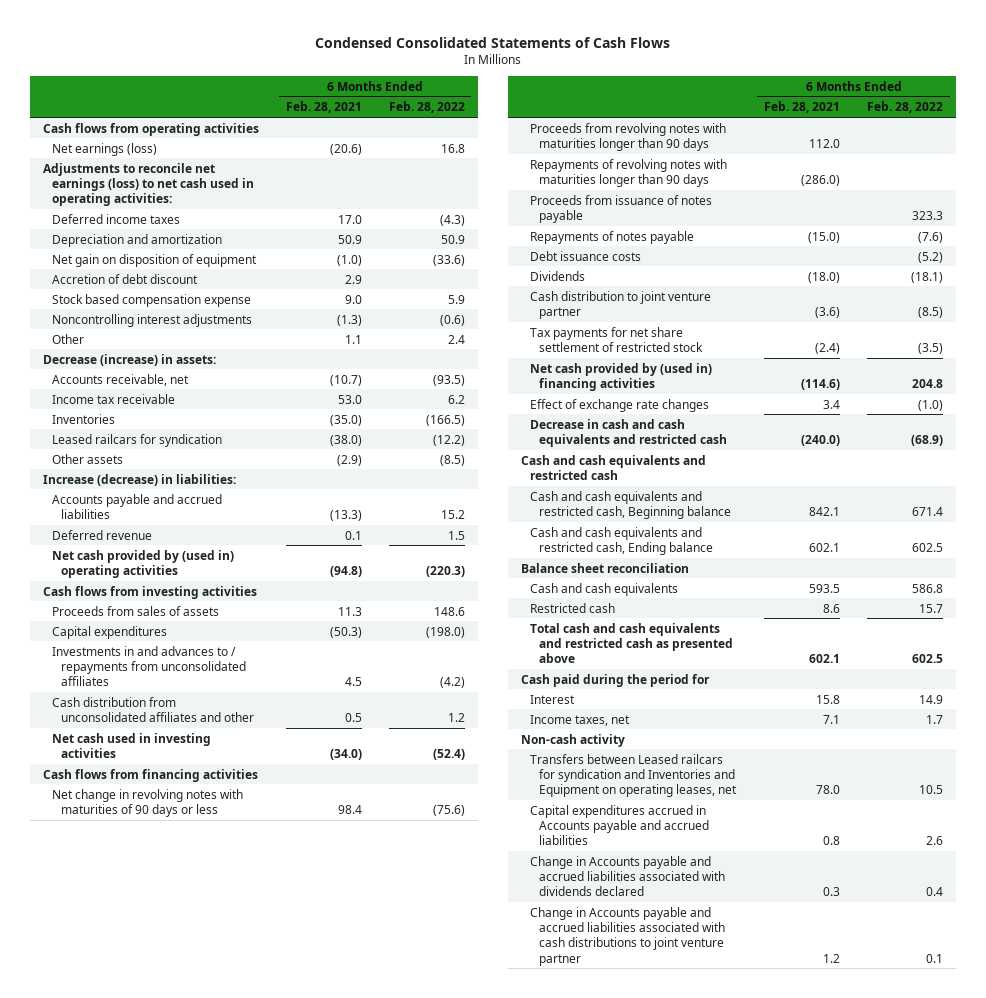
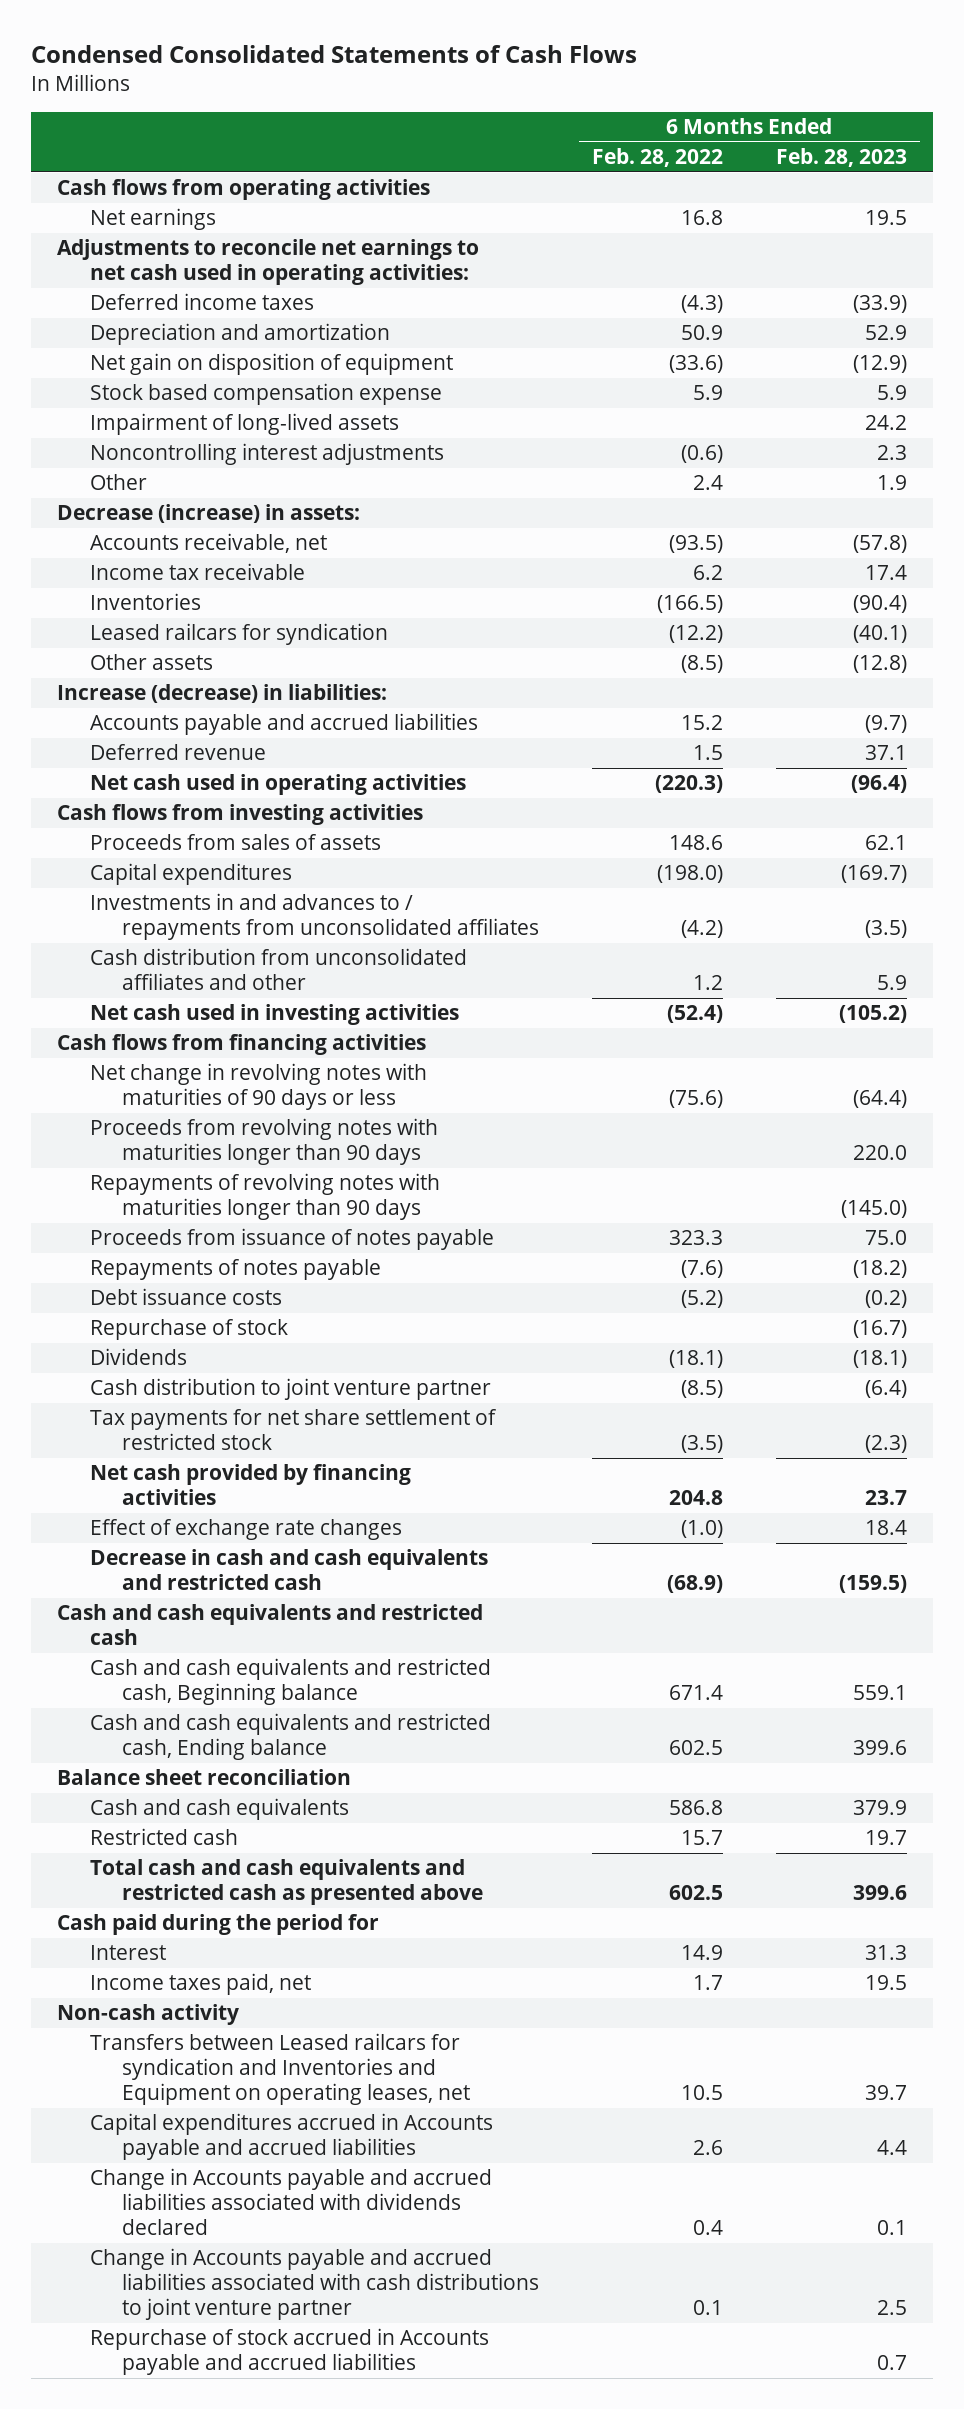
[285,101,362,114] Feb. 28, 2021 -> none
none -> [775,148,907,168] Feb. 28, 2023
[52,142,158,156] Net earnings (loss) -> [89,208,216,231] Net earnings
[43,162,255,207] Adjustments to reconcile net earnings (loss) to net cash used in operating activities: -> [57,239,480,286] Adjustments to reconcile net earnings to net cash used in operating activities:
[52,273,199,284] Accretion of debt discount -> none
none -> [89,413,399,436] Impairment of long-lived assets
[52,549,235,578] Net cash provided by (used in) operating activities -> [89,774,466,796] Net cash used in operating activities
none -> [89,1319,288,1341] Repurchase of stock
[530,362,713,391] Net cash provided by (used in) financing activities -> [89,1464,411,1506] Net cash provided by financing activities
[530,714,631,726] Income taxes, net -> [89,1973,311,1996] Income taxes paid, net
none -> [89,2328,489,2376] Repurchase of stock accrued in Accounts payable and accrued liabilities

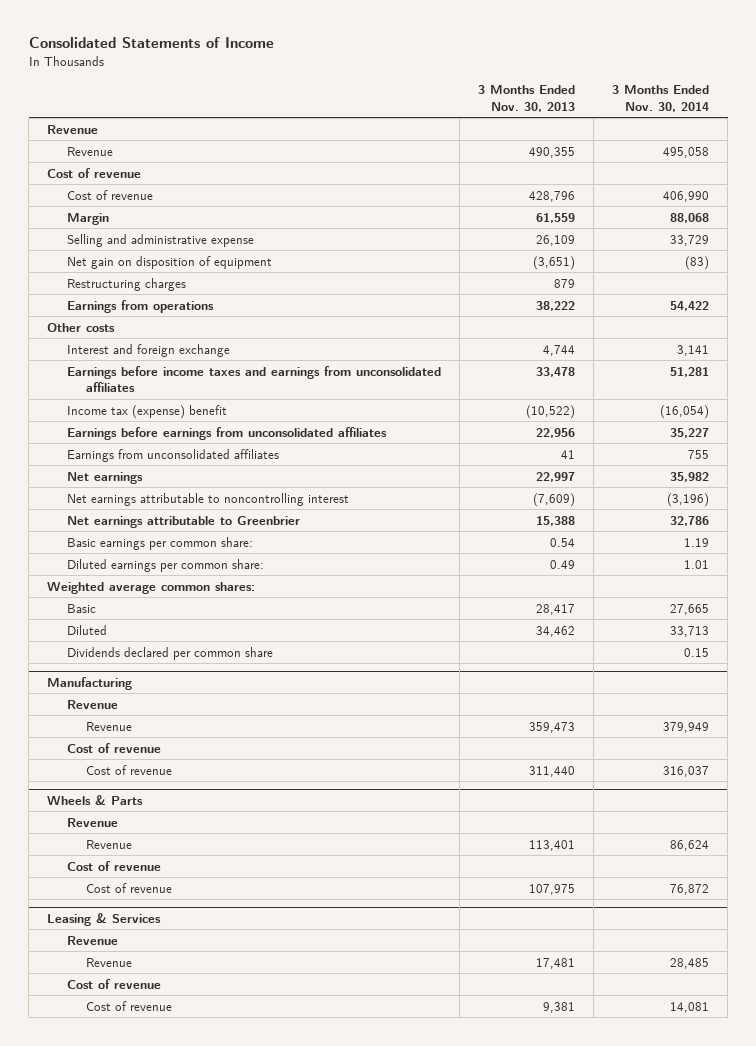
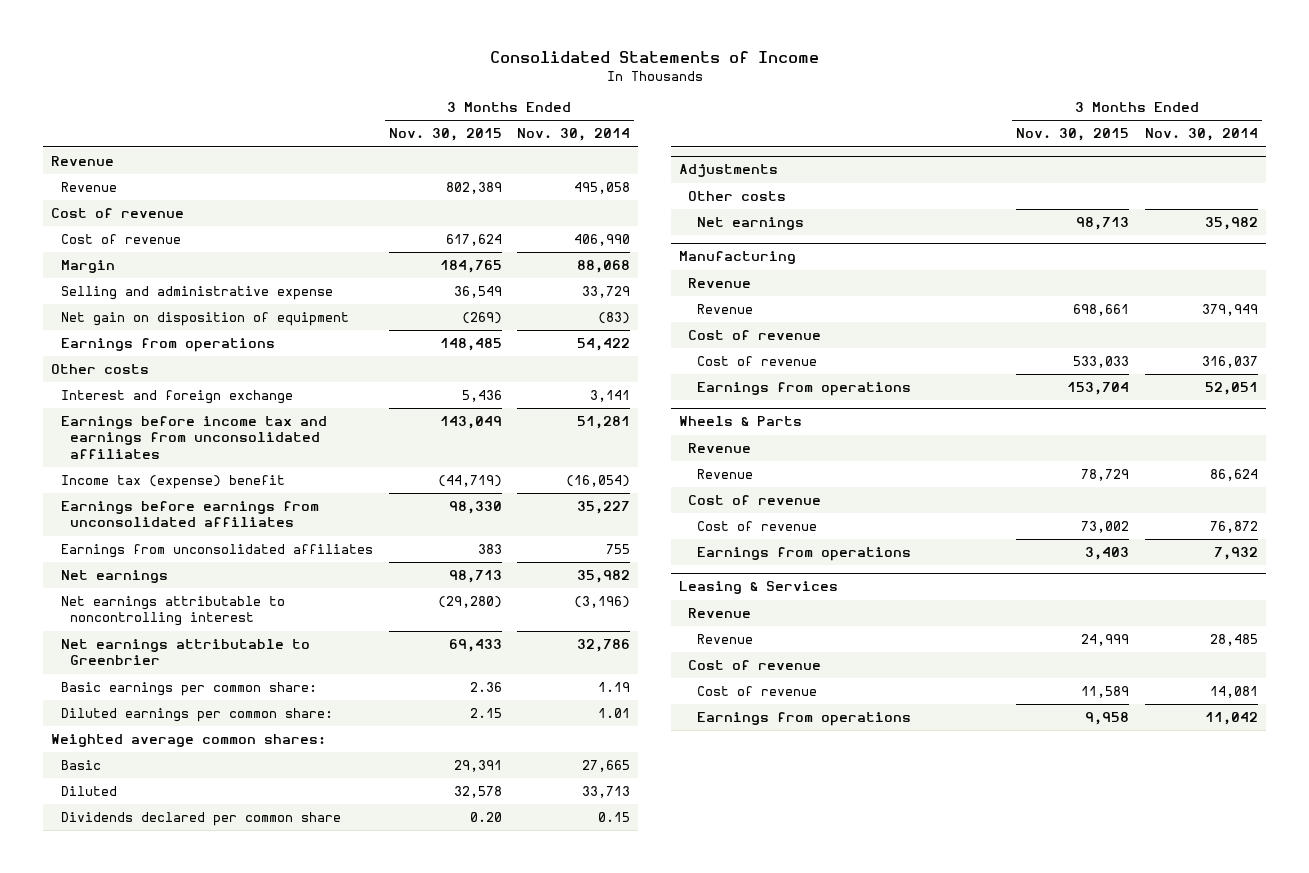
[477,85,575,112] 3 Months Ended Nov. 30, 2013 -> none
none -> [388,128,502,142] Nov. 30, 2015
[66,277,186,291] Restructuring charges -> none
[66,365,441,393] Earnings before income taxes and earnings from unconsolidated affiliates -> [60,416,327,459] Earnings before income tax and earnings from unconsolidated affiliates
none -> [678,164,778,178] Adjustments
none -> [687,191,786,202] Other costs
none -> [697,217,805,231] Net earnings
none -> [697,382,912,397] Earnings from operations
none -> [697,547,912,562] Earnings from operations
none -> [697,712,912,727] Earnings from operations

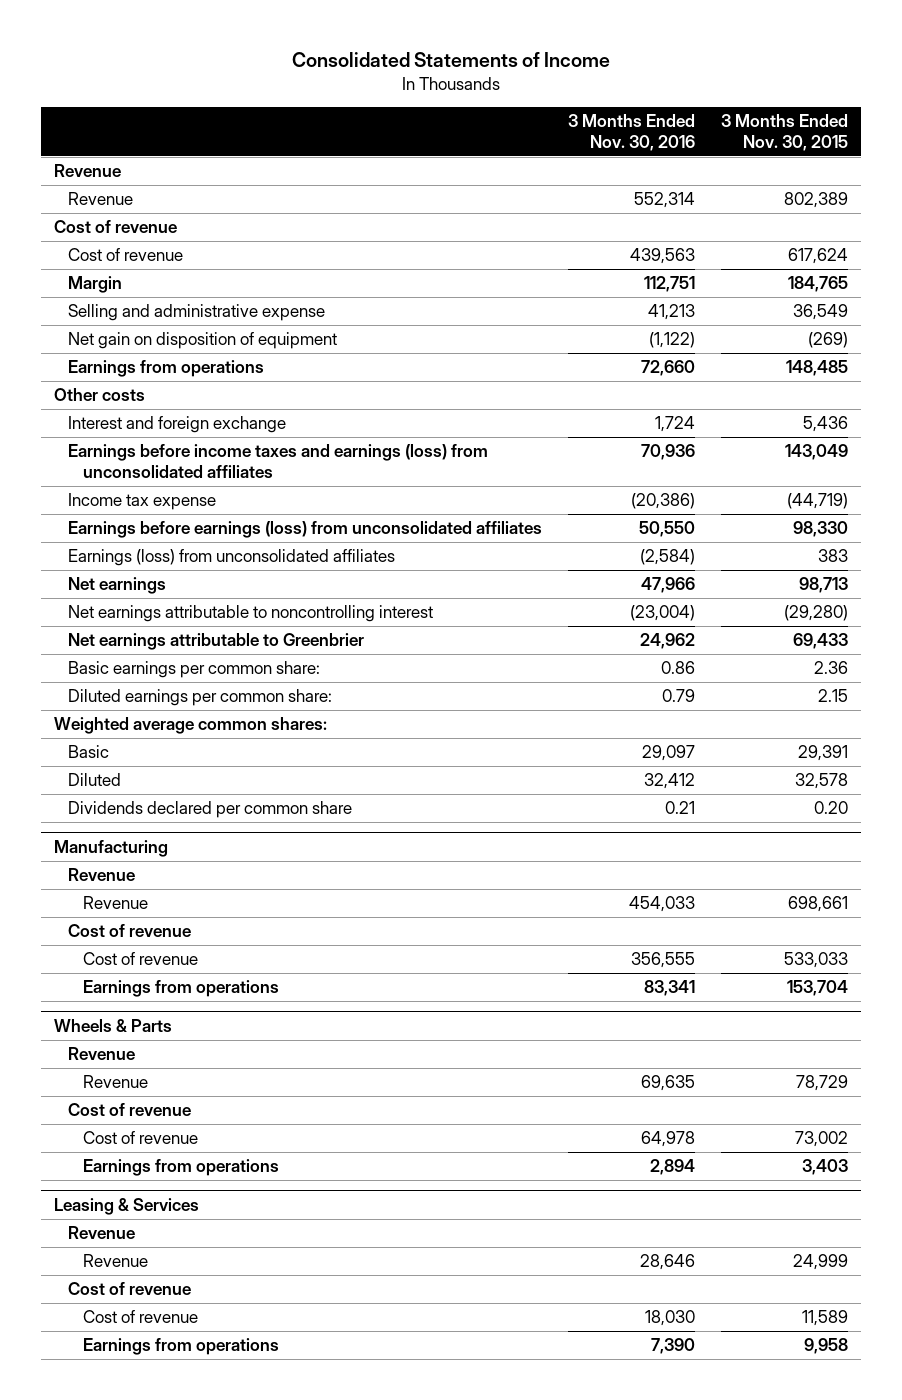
[517,128,631,142] Nov. 30, 2014 -> none
none -> [568,114,696,151] 3 Months Ended Nov. 30, 2016
[60,416,327,459] Earnings before income tax and earnings from unconsolidated affiliates -> [68,444,489,479] Earnings before income taxes and earnings (loss) from unconsolidated affiliates
[60,475,285,490] Income tax (expense) benefit -> [68,493,217,511] Income tax expense
[60,501,319,528] Earnings before earnings from unconsolidated affiliates -> [68,521,543,539] Earnings before earnings (loss) from unconsolidated affiliates
[60,544,373,559] Earnings from unconsolidated affiliates -> [68,549,396,567] Earnings (loss) from unconsolidated affiliates
[678,164,778,178] Adjustments -> none
[687,191,786,202] Other costs -> none
[697,217,805,231] Net earnings -> none

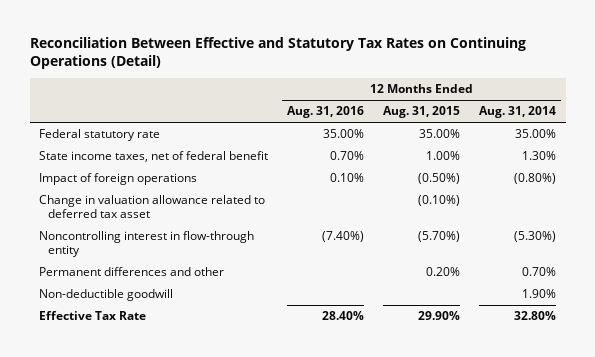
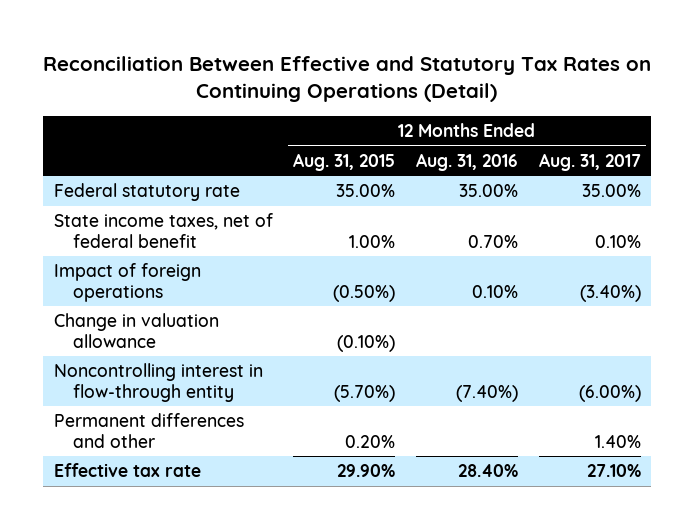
[479,106,557,119] Aug. 31, 2014 -> none
none -> [538,152,641,171] Aug. 31, 2017
[39,195,266,218] Change in valuation allowance related to deferred tax asset -> [53,313,219,348] Change in valuation allowance
[39,289,174,302] Non-deductible goodwill -> none
[39,311,147,321] Effective Tax Rate -> [53,463,201,478] Effective tax rate

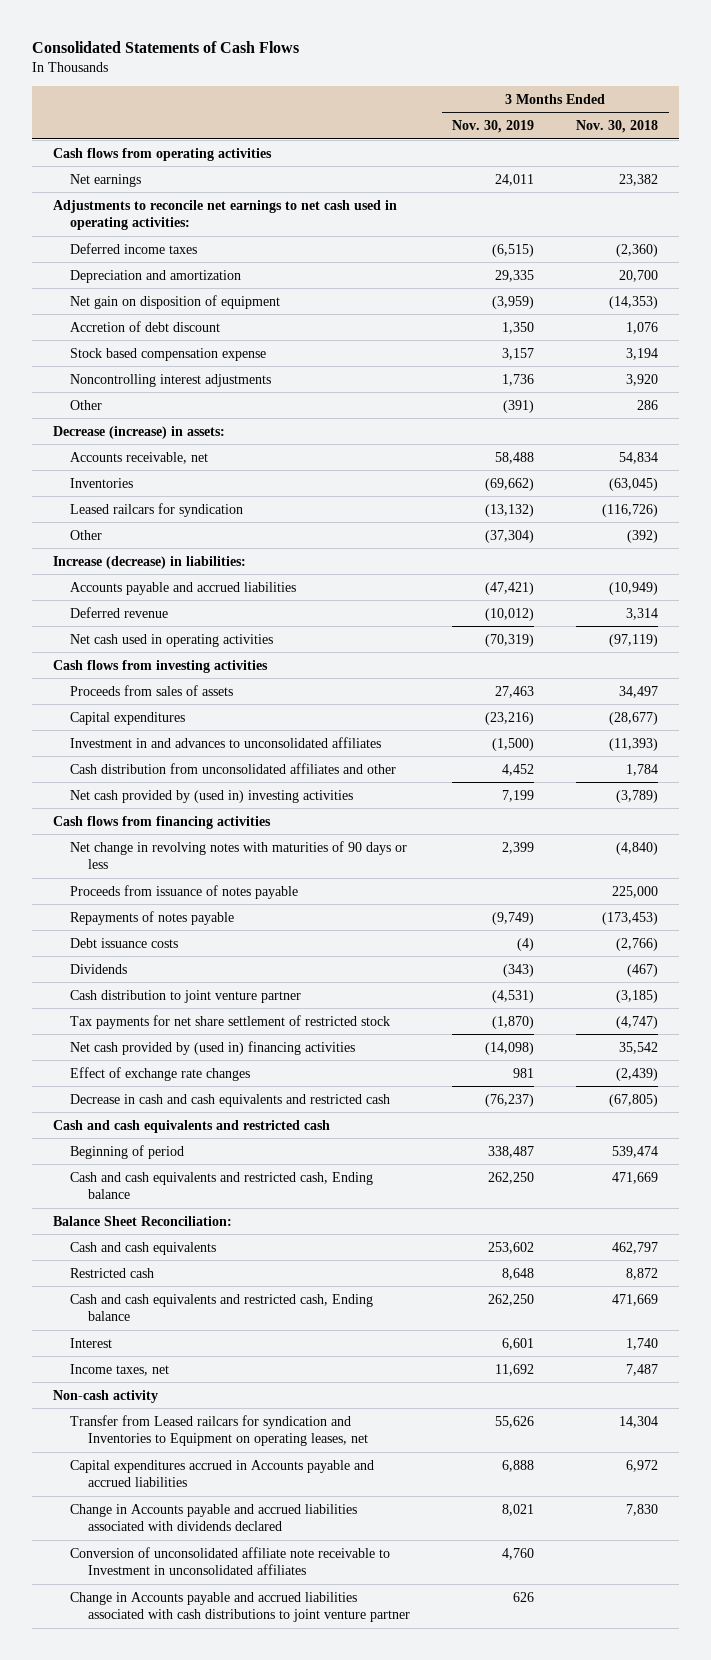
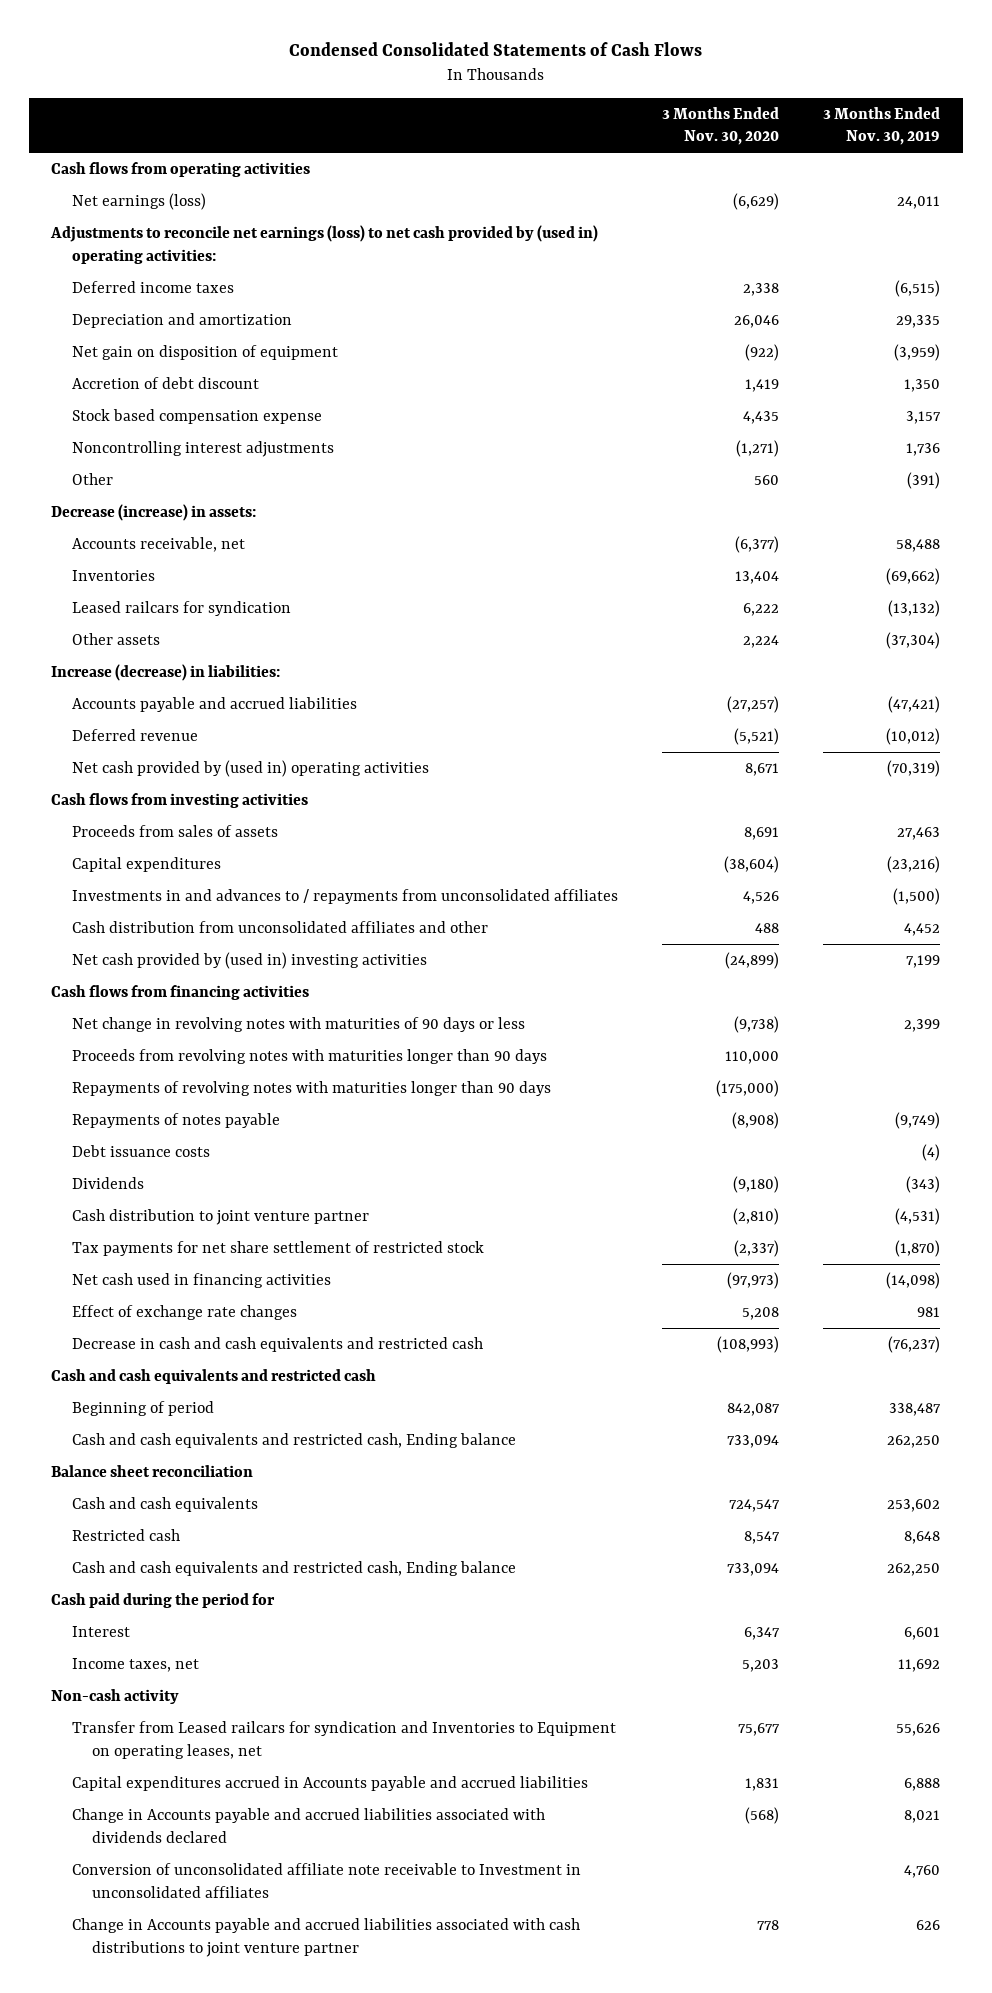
[31,41,299,54] Consolidated Statements of Cash Flows -> [288,42,702,57] Condensed Consolidated Statements of Cash Flows
[576,120,659,134] Nov. 30, 2018 -> none
none -> [662,106,780,146] 3 Months Ended Nov. 30, 2020
[70,173,142,187] Net earnings -> [71,193,206,211] Net earnings (loss)
[52,199,397,230] Adjustments to reconcile net earnings to net cash used in operating activities: -> [50,225,599,264] Adjustments to reconcile net earnings (loss) to net cash provided by (used in) operating activities:
[70,529,103,540] Other -> [71,633,160,646] Other assets
[70,633,274,647] Net cash used in operating activities -> [71,760,429,778] Net cash provided by (used in) operating activities
[70,736,382,748] Investment in and advances to unconsolidated affiliates -> [71,889,618,905] Investments in and advances to / repayments from unconsolidated affiliates
[70,884,299,899] Proceeds from issuance of notes payable -> none
none -> [71,1049,547,1065] Proceeds from revolving notes with maturities longer than 90 days
none -> [71,1081,551,1097] Repayments of revolving notes with maturities longer than 90 days
[70,1040,356,1055] Net cash provided by (used in) financing activities -> [71,1273,331,1289] Net cash used in financing activities
[52,1215,232,1226] Balance Sheet Reconciliation: -> [51,1465,254,1478] Balance sheet reconciliation
none -> [51,1593,276,1609] Cash paid during the period for

